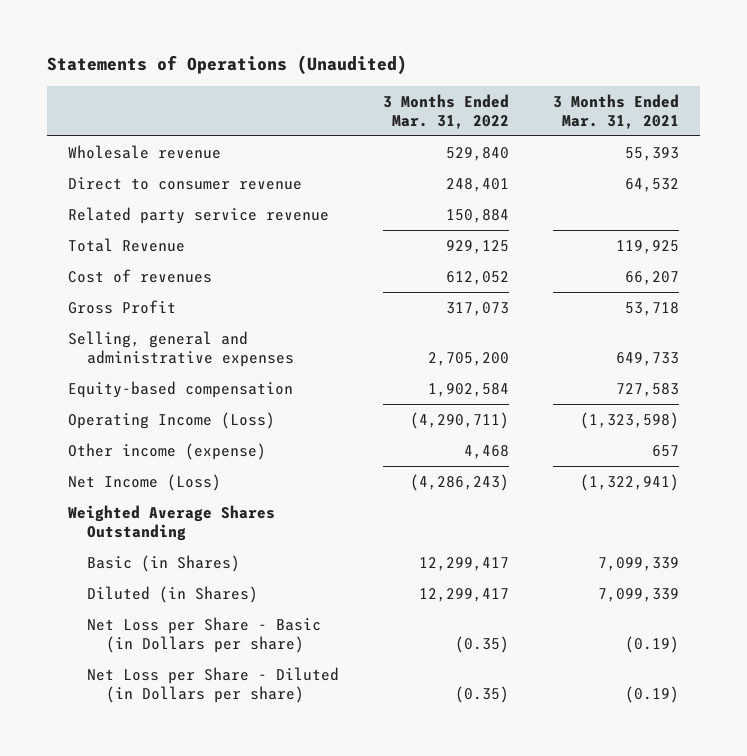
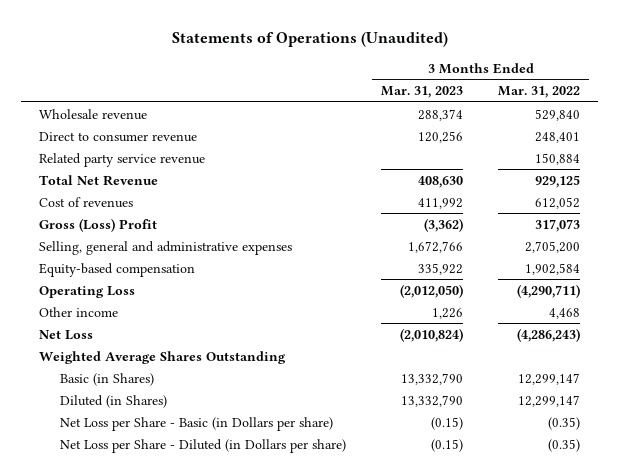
[552,93,679,129] 3 Months Ended Mar. 31, 2021 -> none
none -> [381,86,464,99] Mar. 31, 2023
[68,237,186,252] Total Revenue -> [38,174,158,186] Total Net Revenue
[68,299,177,314] Gross Profit -> [38,217,157,232] Gross (Loss) Profit
[68,411,276,429] Operating Income (Loss) -> [38,285,135,298] Operating Loss
[68,442,267,460] Other income (expense) -> [38,306,118,317] Other income
[68,473,222,491] Net Income (Loss) -> [38,329,93,340] Net Loss
[418,556,509,571] 12,299,417 -> [518,372,581,385] 12,299,147
[418,587,509,602] 12,299,417 -> [518,394,581,407] 12,299,147

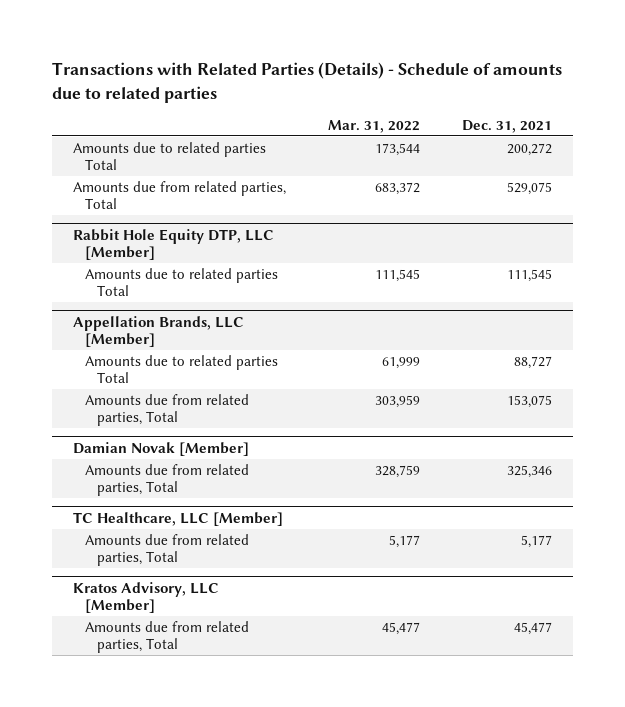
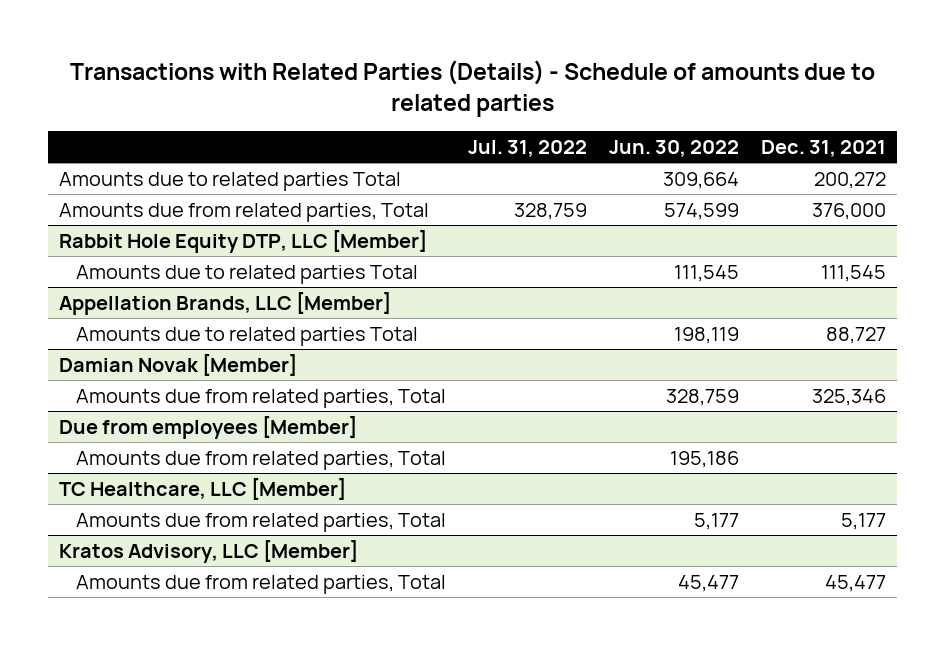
[328,119,421,133] Mar. 31, 2022 -> none
none -> [467,140,587,158] Jul. 31, 2022
none -> [608,140,739,158] Jun. 30, 2022
[507,181,553,195] 529,075 -> [811,202,886,220] 376,000
[84,393,249,427] Amounts due from related parties, Total -> none
none -> [59,415,358,439] Due from employees [Member]
none -> [75,450,446,470] Amounts due from related parties, Total

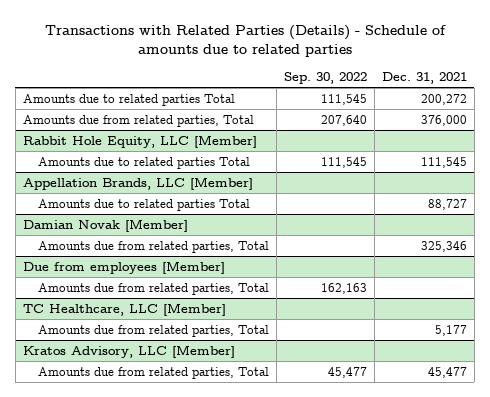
[467,140,587,158] Jul. 31, 2022 -> none
[608,140,739,158] Jun. 30, 2022 -> none
none -> [283,71,367,84] Sep. 30, 2022
[59,229,428,253] Rabbit Hole Equity DTP, LLC [Member] -> [22,134,257,148] Rabbit Hole Equity, LLC [Member]

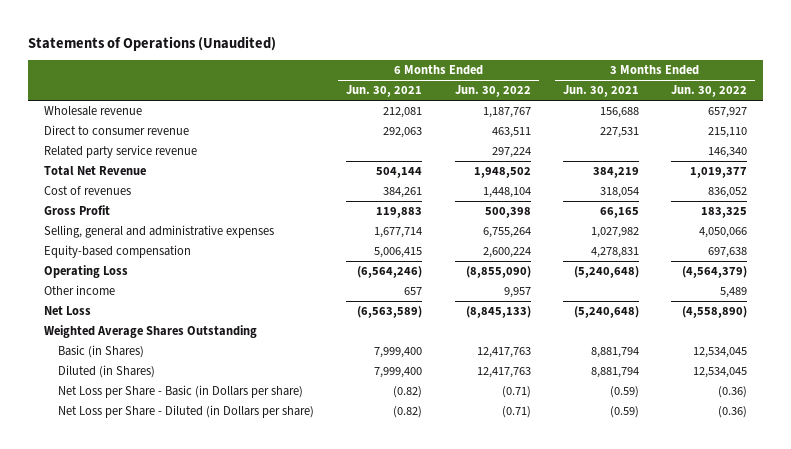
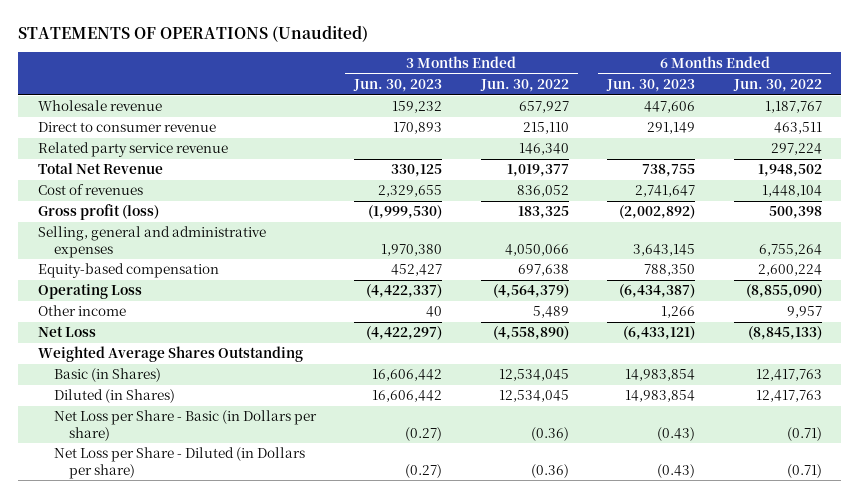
[28,35,277,51] Statements of Operations (Unaudited) -> [18,25,369,43] STATEMENTS OF OPERATIONS (Unaudited)
[346,85,423,98] Jun. 30, 2021 -> none
[562,85,639,98] Jun. 30, 2021 -> none
none -> [353,78,443,92] Jun. 30, 2023
none -> [606,78,696,92] Jun. 30, 2023
[44,205,111,216] Gross Profit -> [37,204,159,221] Gross profit (loss)

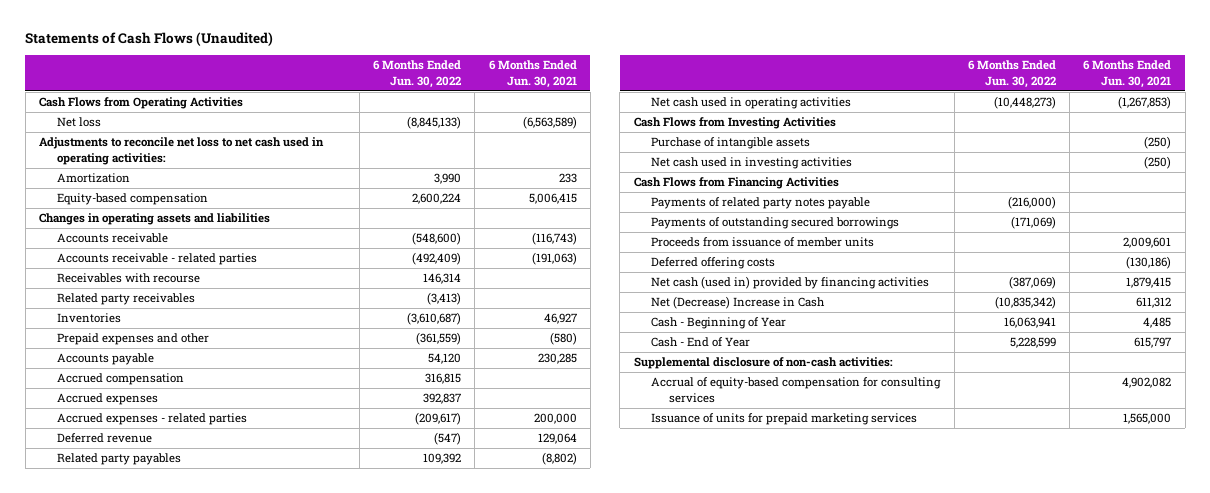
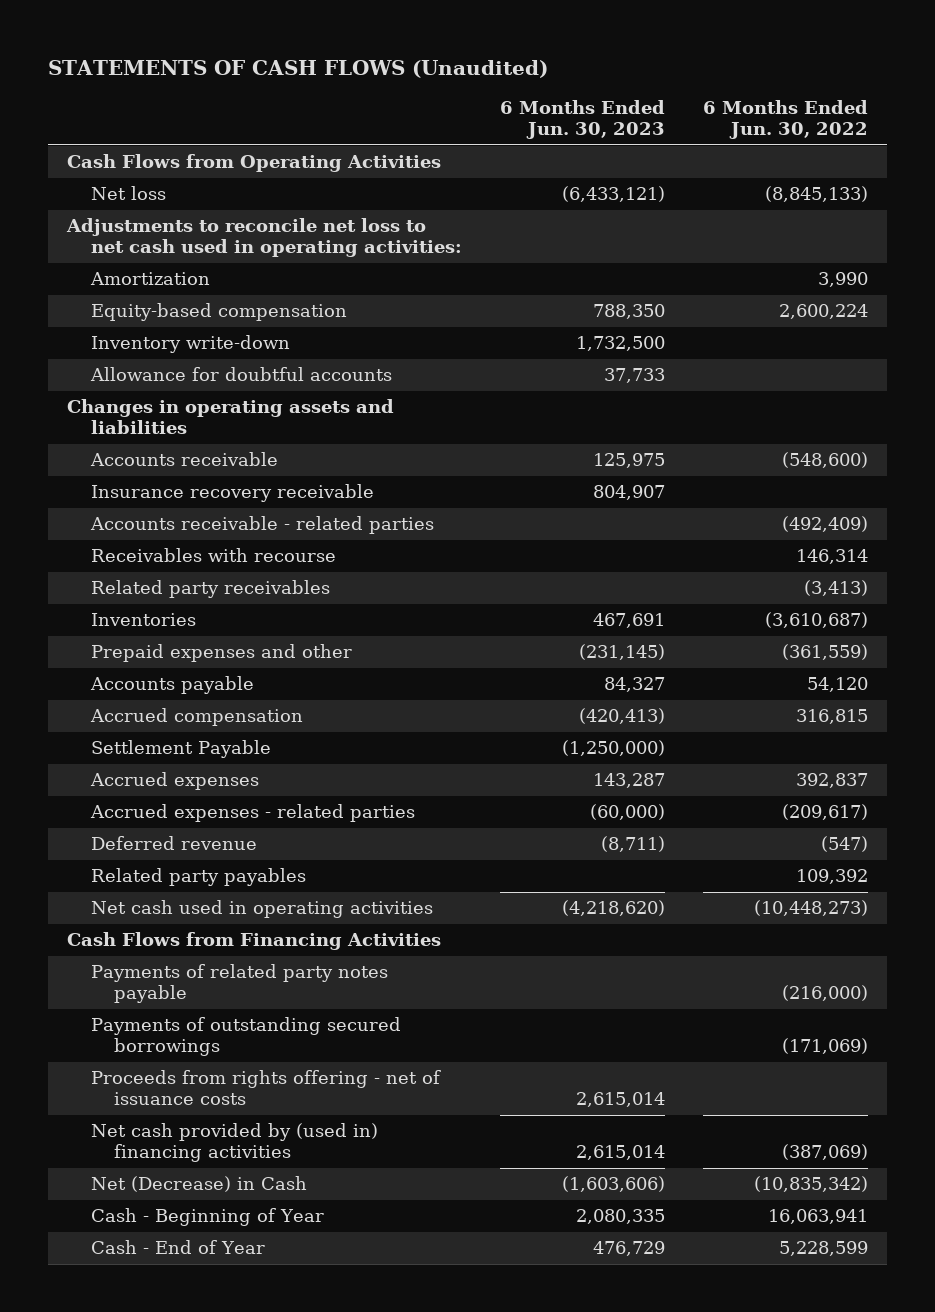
[25,32,274,47] Statements of Cash Flows (Unaudited) -> [47,59,548,78] STATEMENTS OF CASH FLOWS (Unaudited)
[488,60,577,88] 6 Months Ended Jun. 30, 2021 -> none
none -> [499,100,665,140] 6 Months Ended Jun. 30, 2023
none -> [90,335,290,354] Inventory write-down
none -> [89,367,392,382] Allowance for doubtful accounts
none -> [90,484,374,503] Insurance recovery receivable
none -> [90,740,271,759] Settlement Payable
[633,117,836,130] Cash Flows from Investing Activities -> none
[651,137,811,150] Purchase of intangible assets -> none
[651,157,853,170] Net cash used in investing activities -> none
[651,237,875,248] Proceeds from issuance of member units -> none
[651,257,776,270] Deferred offering costs -> none
none -> [90,1070,441,1106] Proceeds from rights offering - net of issuance costs
[651,276,930,290] Net cash (used in) provided by financing activities -> [90,1123,378,1163] Net cash provided by (used in) financing activities
[651,296,826,310] Net (Decrease) Increase in Cash -> [90,1176,307,1193] Net (Decrease) in Cash
[633,357,893,370] Supplemental disclosure of non-cash activities: -> none
[651,377,942,403] Accrual of equity-based compensation for consulting services -> none
[651,413,918,426] Issuance of units for prepaid marketing services -> none

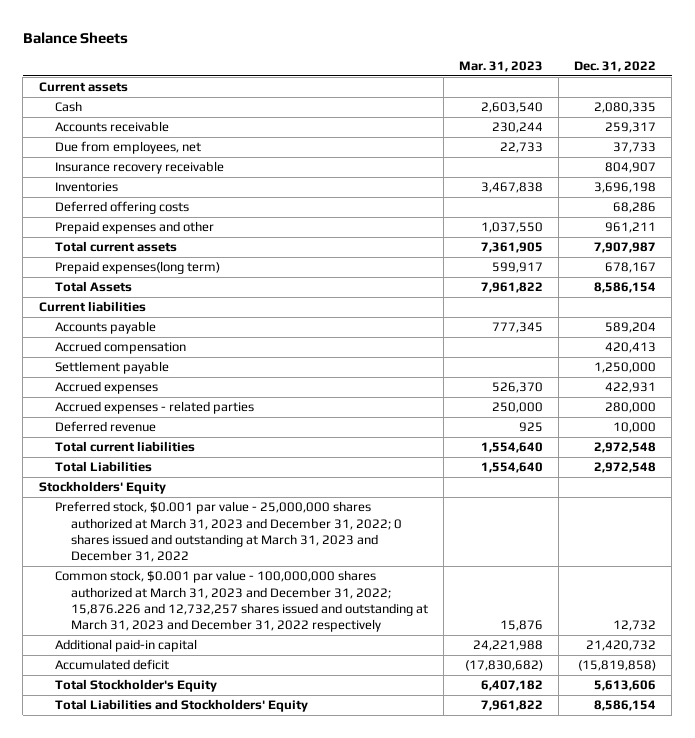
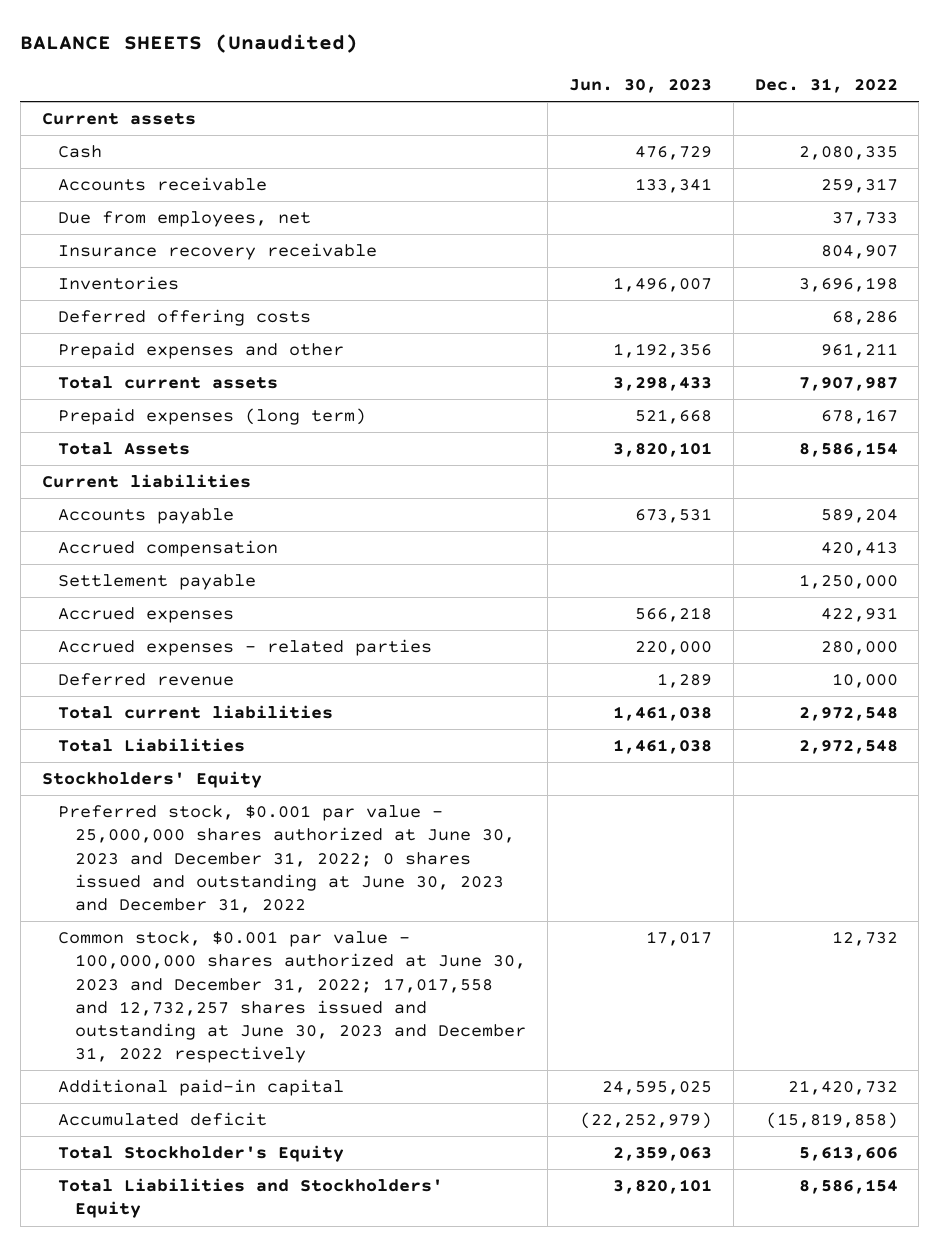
[22,32,128,45] Balance Sheets -> [20,34,359,54] BALANCE SHEETS (Unaudited)
[458,61,543,73] Mar. 31, 2023 -> none
none -> [568,78,712,93] Jun. 30, 2023
[54,261,220,275] Prepaid expenses(long term) -> [58,408,367,426] Prepaid expenses (long term)
[54,501,402,563] Preferred stock, $0.001 par value - 25,000,000 shares authorized at March 31, 2023 and December 31, 2022; 0 shares issued and outstanding at March 31, 2023 and December 31, 2022 -> [58,805,516,913] Preferred stock, $0.001 par value - 25,000,000 shares authorized at June 30, 2023 and December 31, 2022; 0 shares issued and outstanding at June 30, 2023 and December 31, 2022
[54,570,428,633] Common stock, $0.001 par value - 100,000,000 shares authorized at March 31, 2023 and December 31, 2022; 15,876.226 and 12,732,257 shares issued and outstanding at March 31, 2023 and December 31, 2022 respectively -> [58,931,527,1064] Common stock, $0.001 par value - 100,000,000 shares authorized at June 30, 2023 and December 31, 2022; 17,017,558 and 12,732,257 shares issued and outstanding at June 30, 2023 and December 31, 2022 respectively

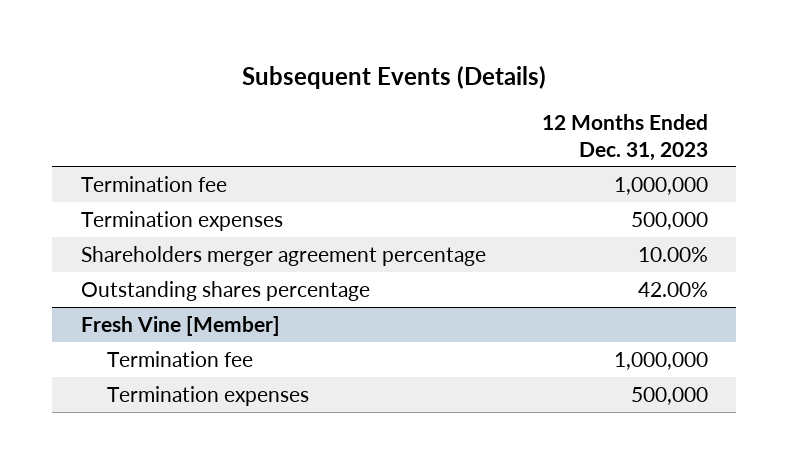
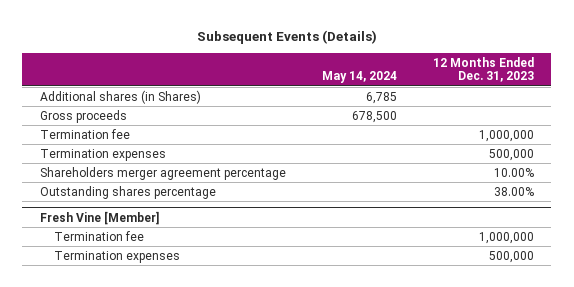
none -> [321,71,397,84] May 14, 2024
none -> [40,89,202,104] Additional shares (in Shares)
none -> [40,109,128,123] Gross proceeds
[637,281,708,297] 42.00% -> [493,186,534,196] 38.00%

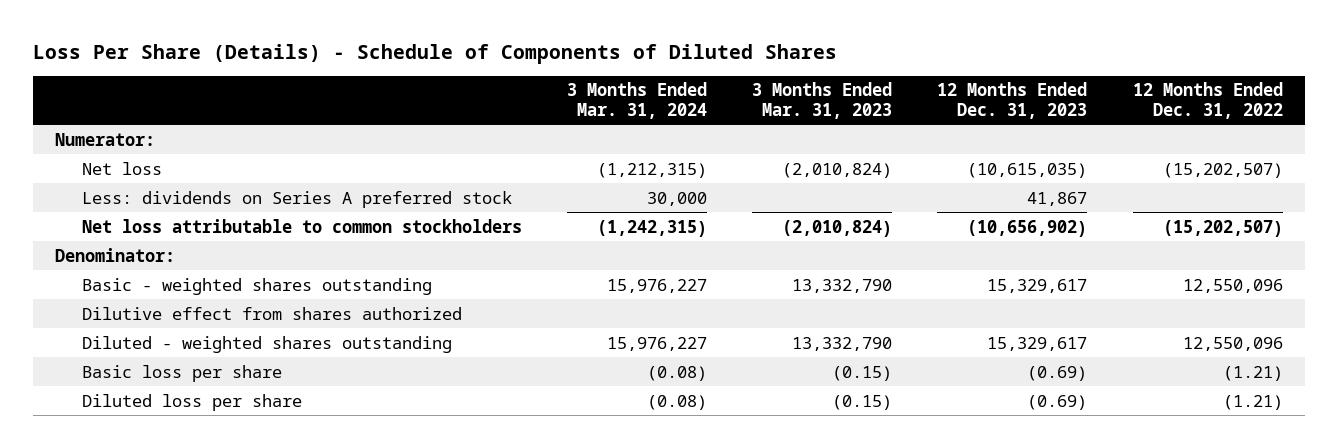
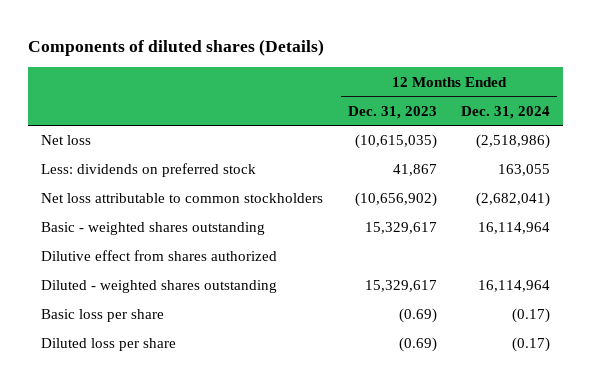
[32,43,837,64] Loss Per Share (Details) - Schedule of Components of Diluted Shares -> [28,39,325,57] Components of diluted shares (Details)
[567,82,708,119] 3 Months Ended Mar. 31, 2024 -> none
[752,82,893,119] 3 Months Ended Mar. 31, 2023 -> none
[1132,82,1283,119] 12 Months Ended Dec. 31, 2022 -> none
none -> [461,105,551,119] Dec. 31, 2024
[55,132,156,146] Numerator: -> none
[81,190,512,208] Less: dividends on Series A preferred stock -> [40,163,256,178] Less: dividends on preferred stock
[55,247,176,262] Denominator: -> none

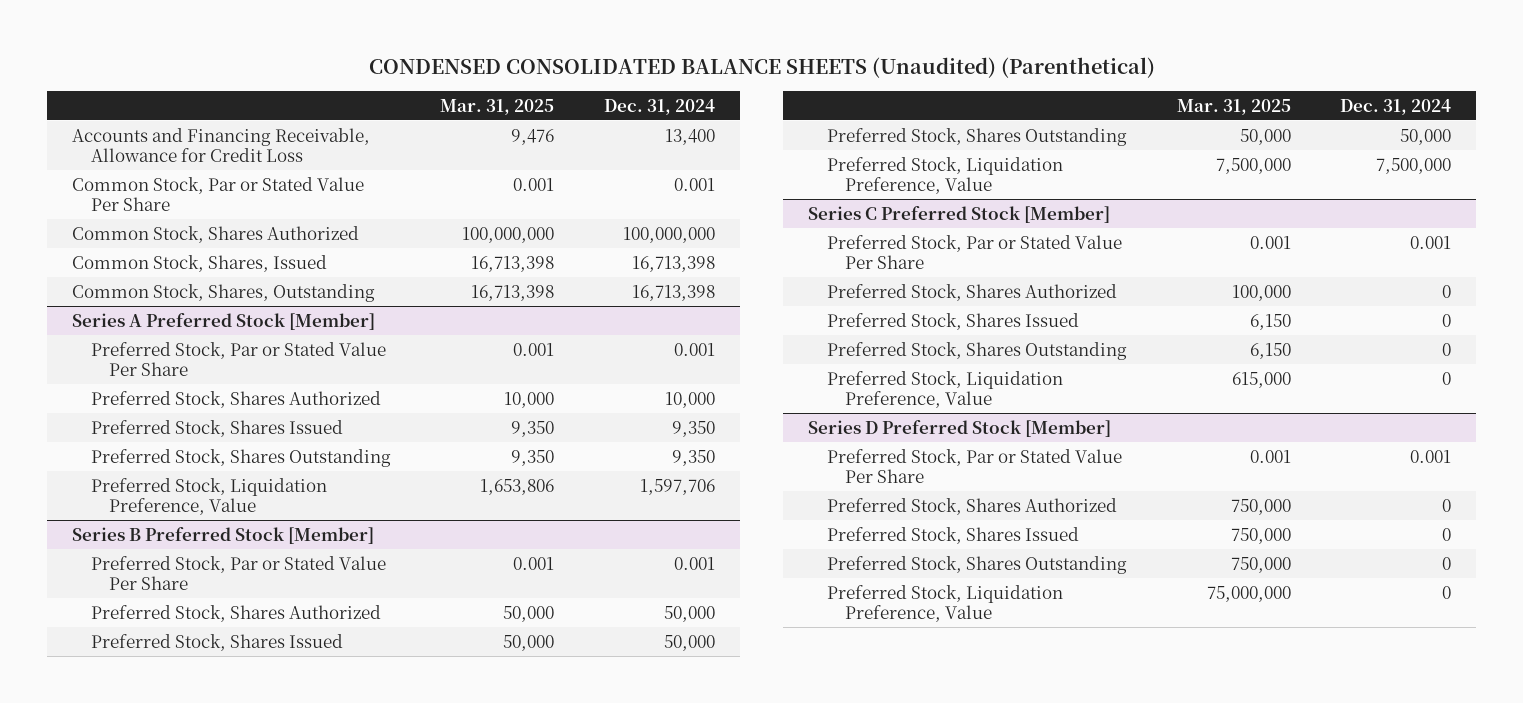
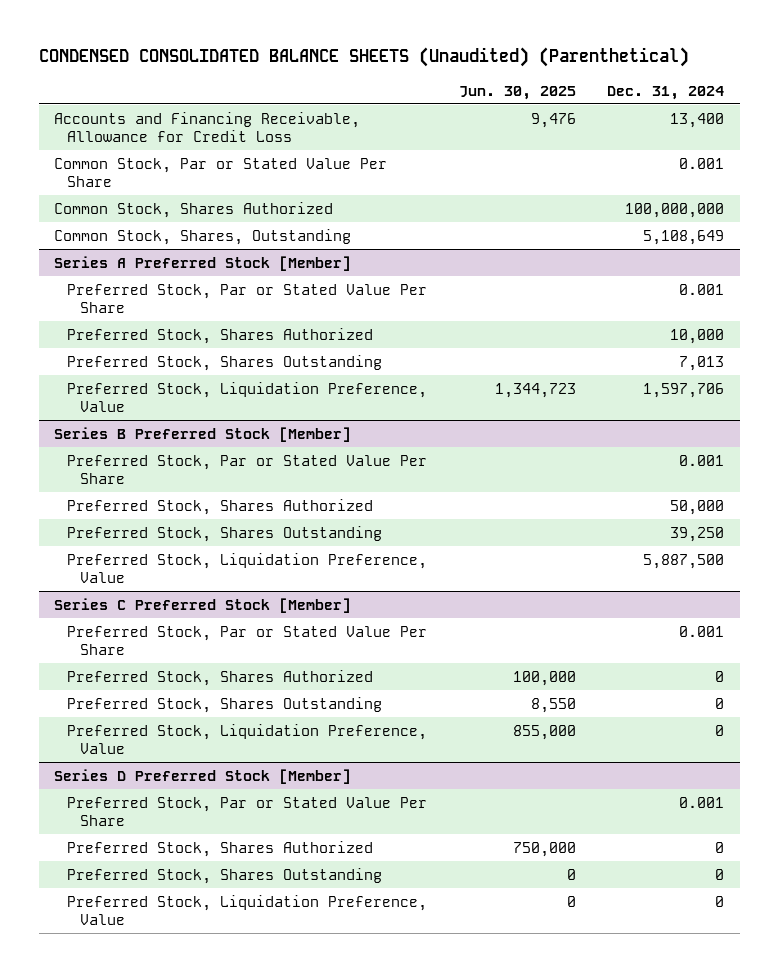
[440,98,555,115] Mar. 31, 2025 -> none
none -> [458,85,576,100] Jun. 30, 2025
[72,254,328,272] Common Stock, Shares, Issued -> none
[632,284,716,301] 16,713,398 -> [643,229,725,245] 5,108,649
[90,419,343,437] Preferred Stock, Shares Issued -> none
[672,449,716,466] 9,350 -> [679,355,725,371] 7,013
[90,633,343,651] Preferred Stock, Shares Issued -> none
[1400,128,1452,145] 50,000 -> [670,526,725,542] 39,250
[1376,157,1452,174] 7,500,000 -> [643,553,725,569] 5,887,500
[826,312,1079,330] Preferred Stock, Shares Issued -> none
[826,526,1079,544] Preferred Stock, Shares Issued -> none

